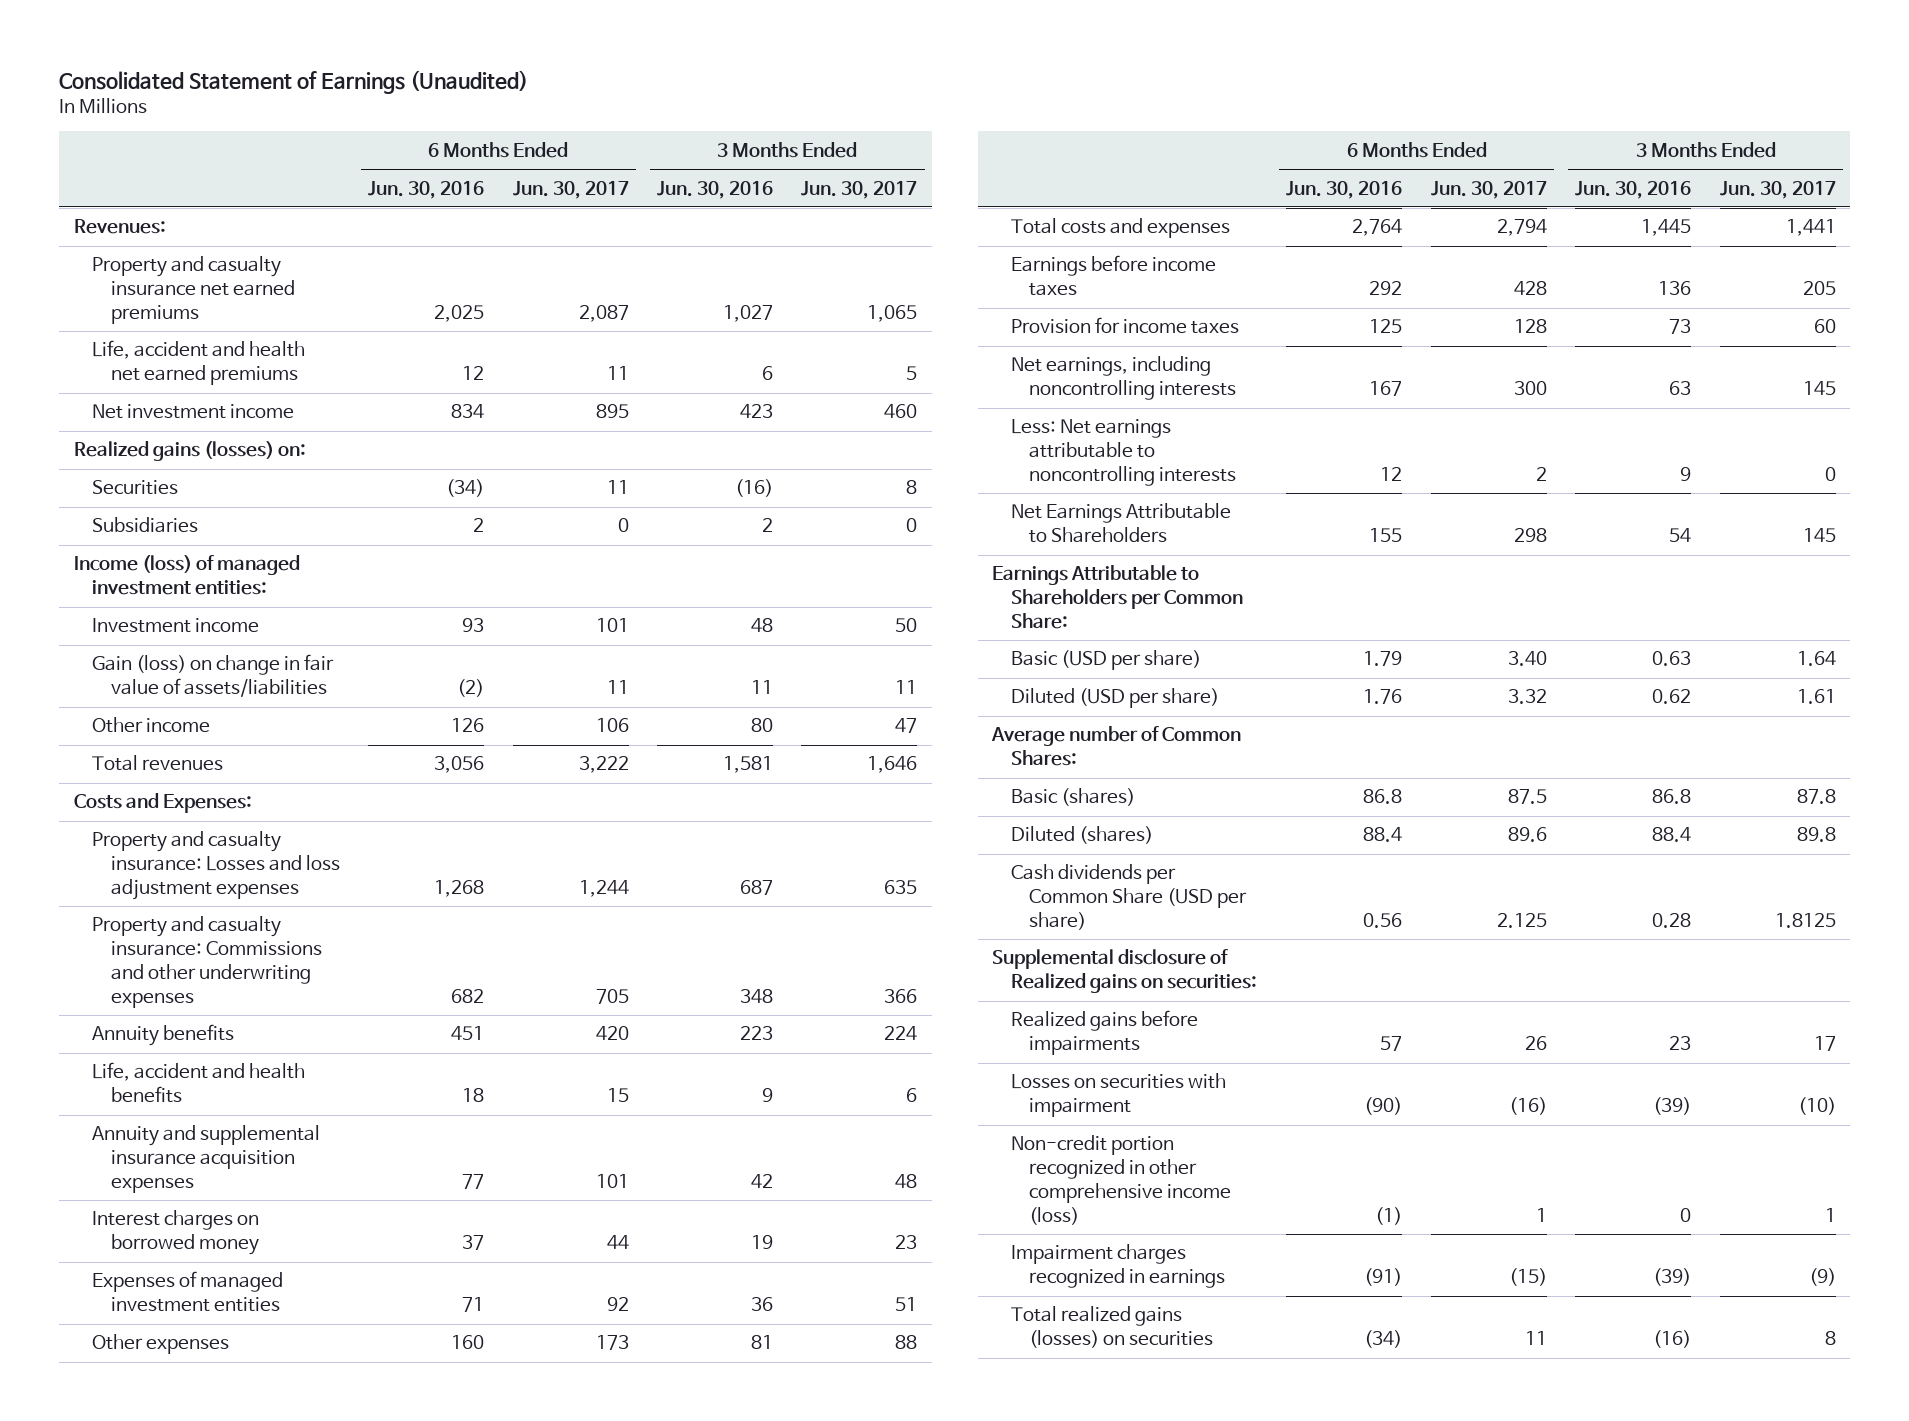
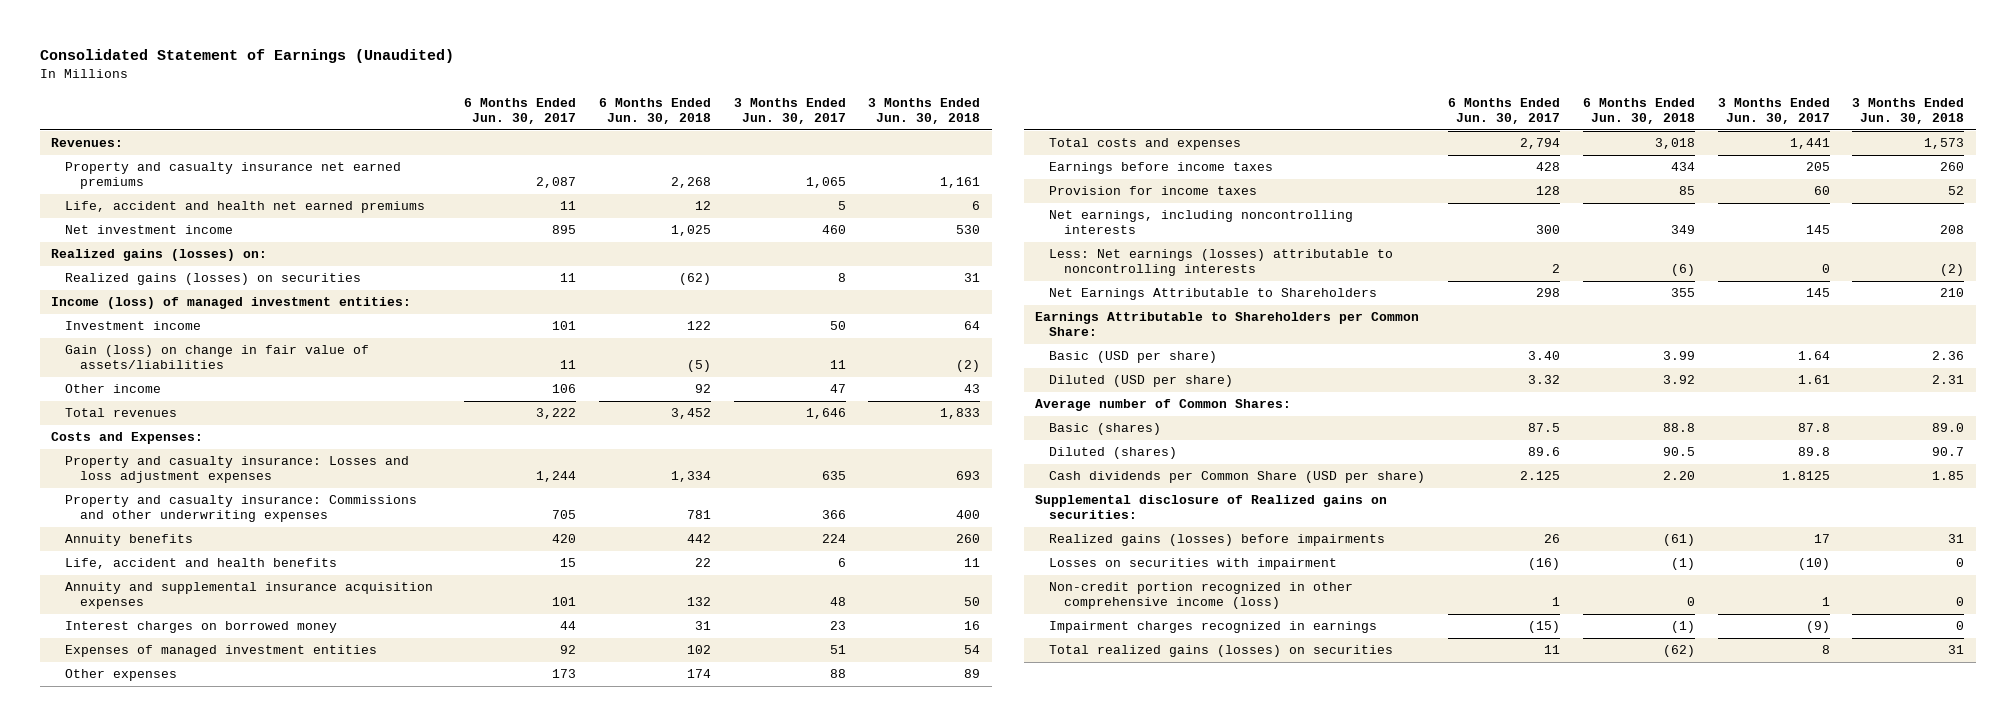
[368,180,485,199] Jun. 30, 2016 -> none
[657,180,774,199] Jun. 30, 2016 -> none
none -> [598,98,711,124] 6 Months Ended Jun. 30, 2018
none -> [868,98,981,124] 3 Months Ended Jun. 30, 2018
[92,517,199,534] Subsidiaries -> none
[92,480,179,496] Securities -> [65,273,362,286] Realized gains (losses) on securities
[1010,419,1237,487] Less: Net earnings attributable to noncontrolling interests -> [1049,249,1394,277] Less: Net earnings (losses) attributable to noncontrolling interests
[1010,1010,1198,1056] Realized gains before impairments -> [1049,534,1386,547] Realized gains (losses) before impairments

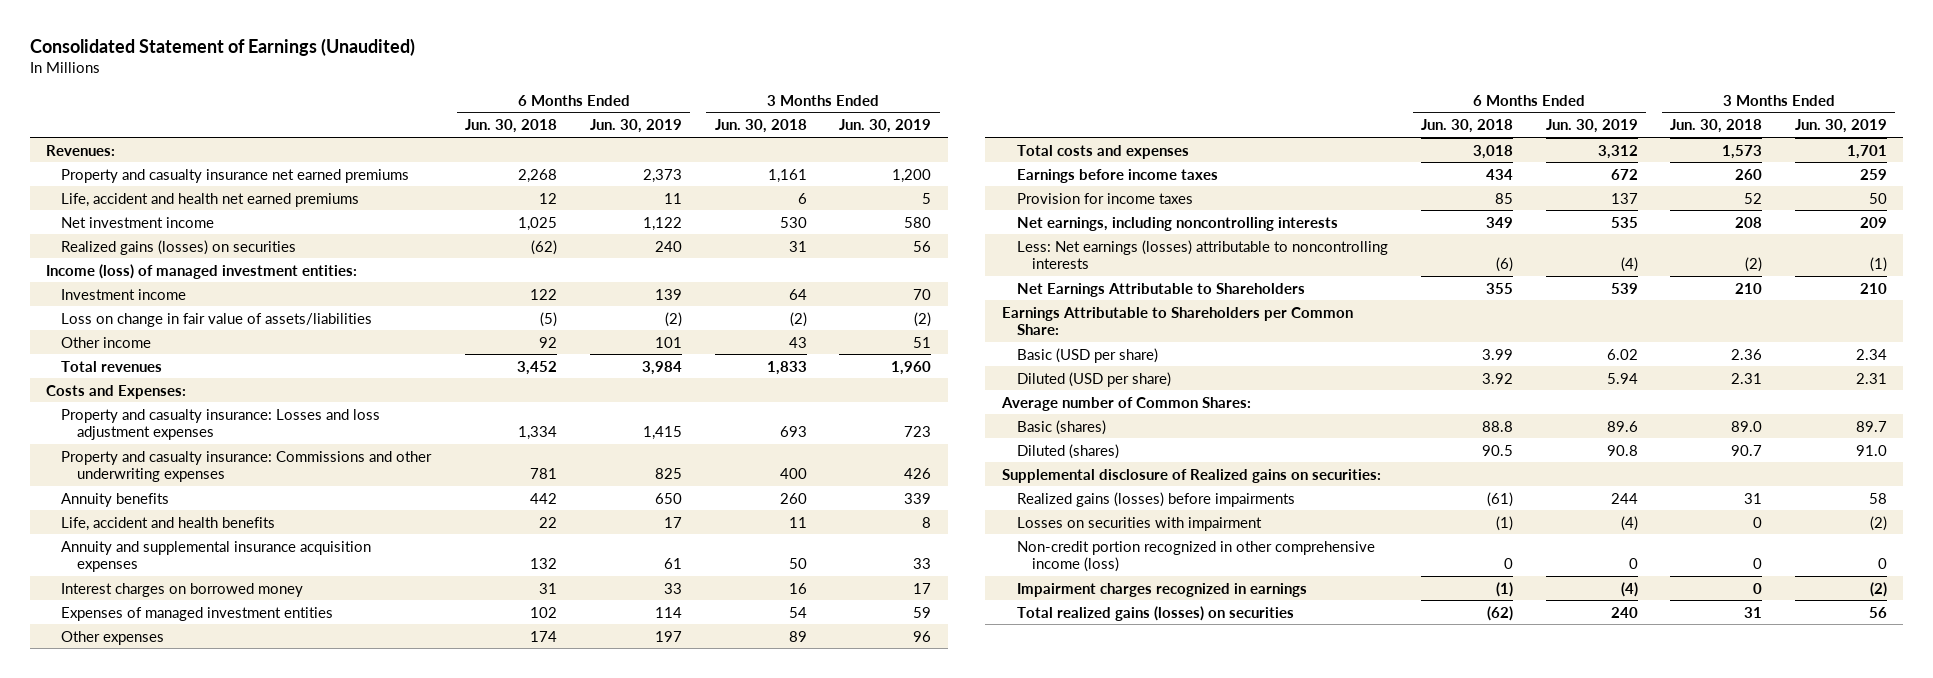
[464,98,577,124] 6 Months Ended Jun. 30, 2017 -> none
[733,98,846,124] 3 Months Ended Jun. 30, 2017 -> none
none -> [589,119,682,134] Jun. 30, 2019
none -> [839,119,932,134] Jun. 30, 2019
[51,249,268,262] Realized gains (losses) on: -> none
[65,345,370,370] Gain (loss) on change in fair value of assets/liabilities -> [61,312,373,327] Loss on change in fair value of assets/liabilities
[1049,471,1426,484] Cash dividends per Common Share (USD per share) -> none

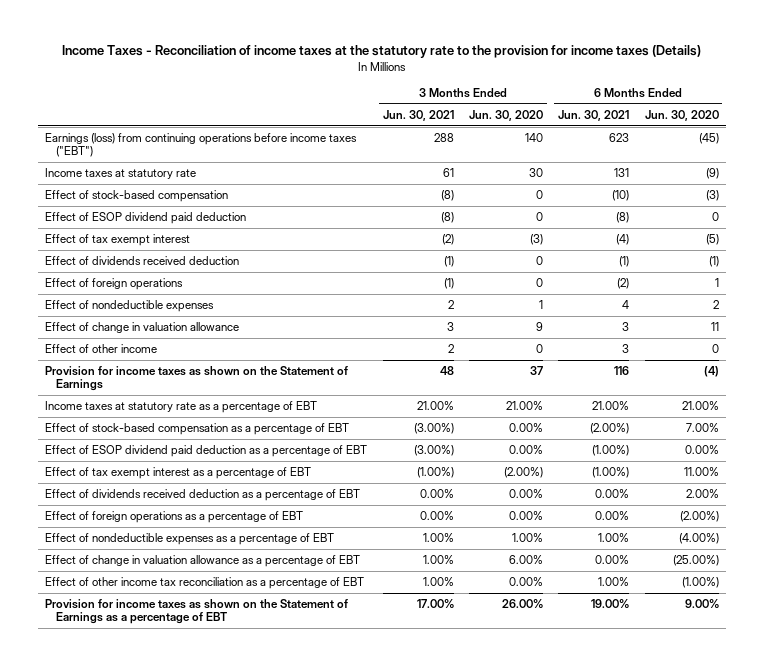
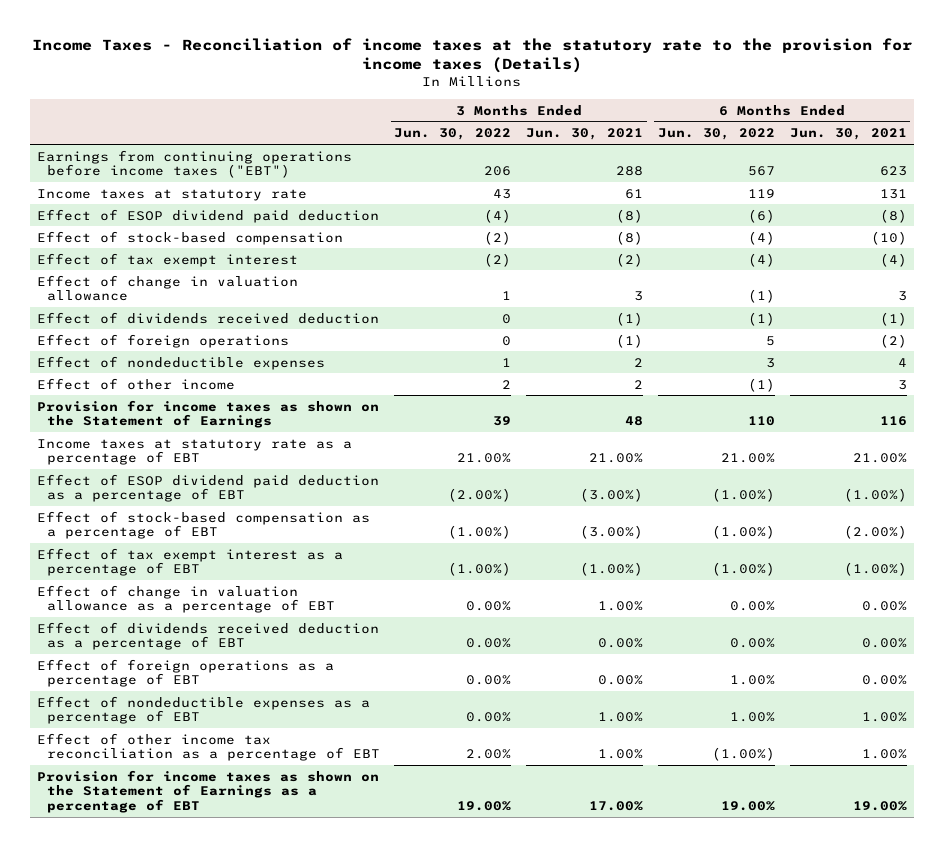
[469,110,544,122] Jun. 30, 2020 -> none
[644,110,719,122] Jun. 30, 2020 -> none
none -> [394,128,512,141] Jun. 30, 2022
none -> [657,128,775,141] Jun. 30, 2022
[45,133,358,158] Earnings (loss) from continuing operations before income taxes ("EBT") -> [37,149,353,179] Earnings from continuing operations before income taxes ("EBT")
[45,190,229,203] Effect of stock-based compensation -> [37,230,344,245] Effect of stock-based compensation
[45,322,240,334] Effect of change in valuation allowance -> [37,274,299,302] Effect of change in valuation allowance
[45,423,350,436] Effect of stock-based compensation as a percentage of EBT -> [37,510,371,540] Effect of stock-based compensation as a percentage of EBT
[45,555,361,568] Effect of change in valuation allowance as a percentage of EBT -> [37,584,335,614] Effect of change in valuation allowance as a percentage of EBT

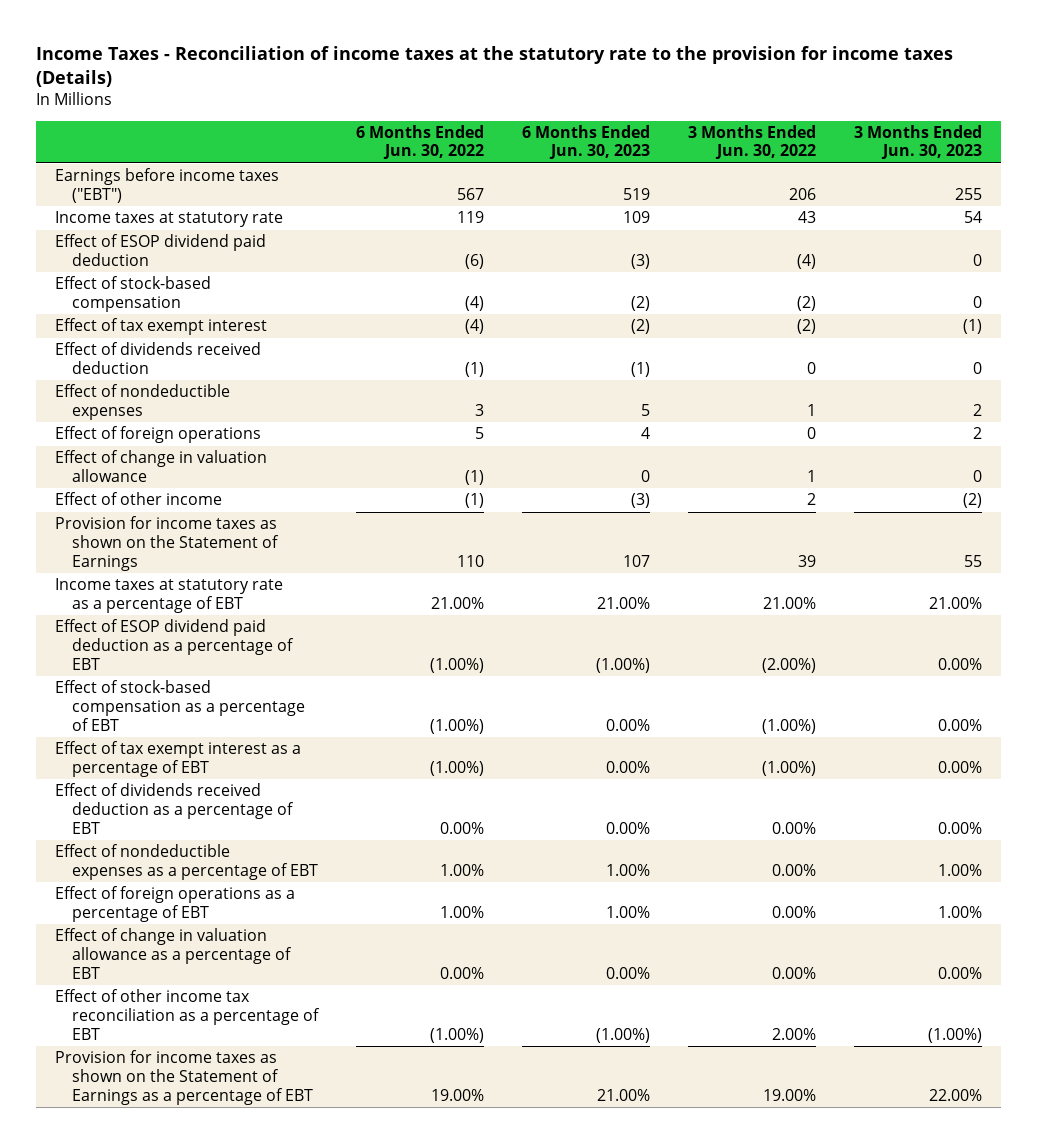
[526,128,644,141] Jun. 30, 2021 -> none
[789,128,907,141] Jun. 30, 2021 -> none
none -> [522,124,651,160] 6 Months Ended Jun. 30, 2023
none -> [854,124,983,160] 3 Months Ended Jun. 30, 2023
[37,149,353,179] Earnings from continuing operations before income taxes ("EBT") -> [54,168,279,203] Earnings before income taxes ("EBT")
[37,333,290,348] Effect of foreign operations -> [54,426,261,444] Effect of foreign operations
[37,274,299,302] Effect of change in valuation allowance -> [54,450,267,482] Effect of change in valuation allowance
[37,658,335,688] Effect of foreign operations as a percentage of EBT -> [54,886,295,922] Effect of foreign operations as a percentage of EBT
[37,584,335,614] Effect of change in valuation allowance as a percentage of EBT -> [54,928,293,979] Effect of change in valuation allowance as a percentage of EBT

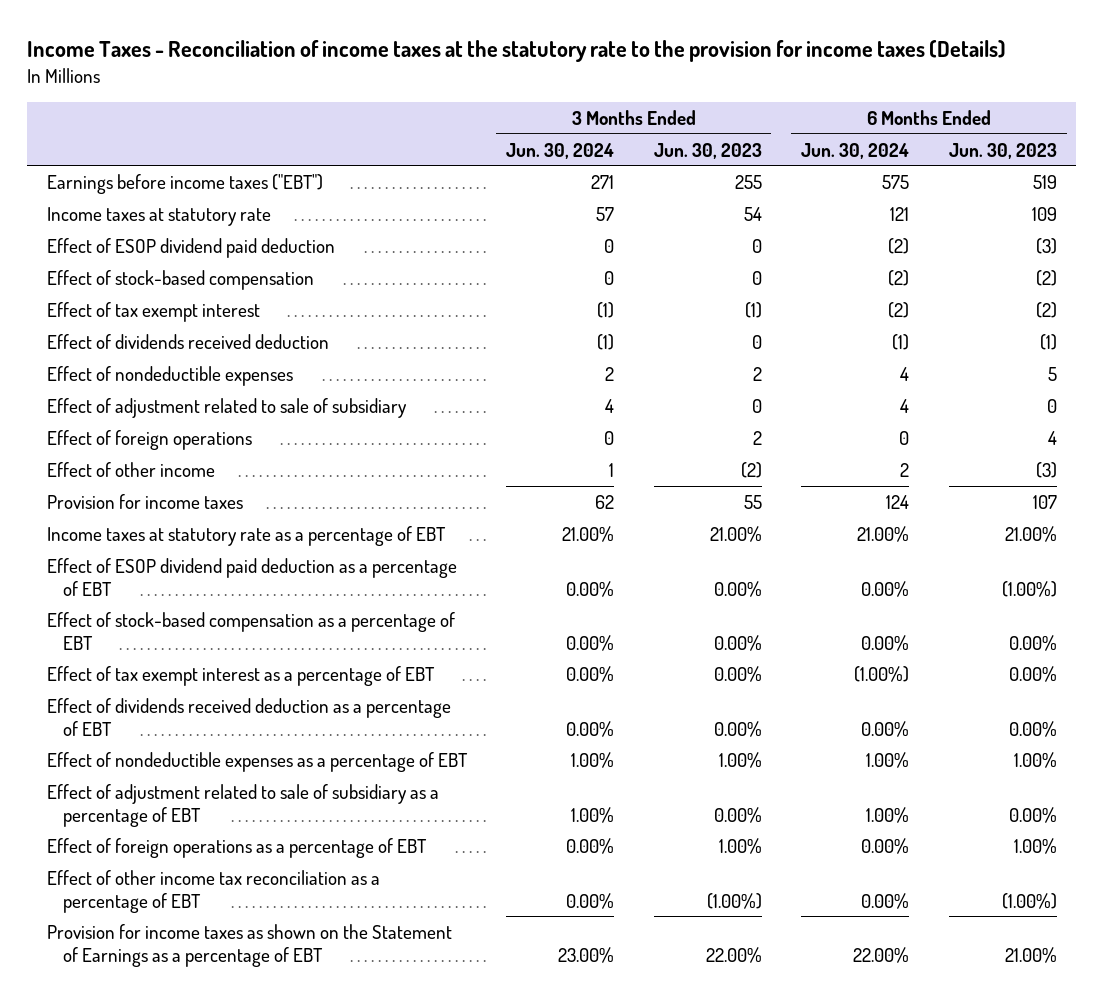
[356,124,485,160] 6 Months Ended Jun. 30, 2022 -> none
[688,124,817,160] 3 Months Ended Jun. 30, 2022 -> none
none -> [506,142,615,159] Jun. 30, 2024
none -> [801,142,910,159] Jun. 30, 2024
none -> [46,397,407,418] Effect of adjustment related to sale of subsidiary
[54,450,267,482] Effect of change in valuation allowance -> none
[54,516,280,571] Provision for income taxes as shown on the Statement of Earnings -> [46,493,243,509] Provision for income taxes
none -> [46,783,439,827] Effect of adjustment related to sale of subsidiary as a percentage of EBT
[54,928,293,979] Effect of change in valuation allowance as a percentage of EBT -> none

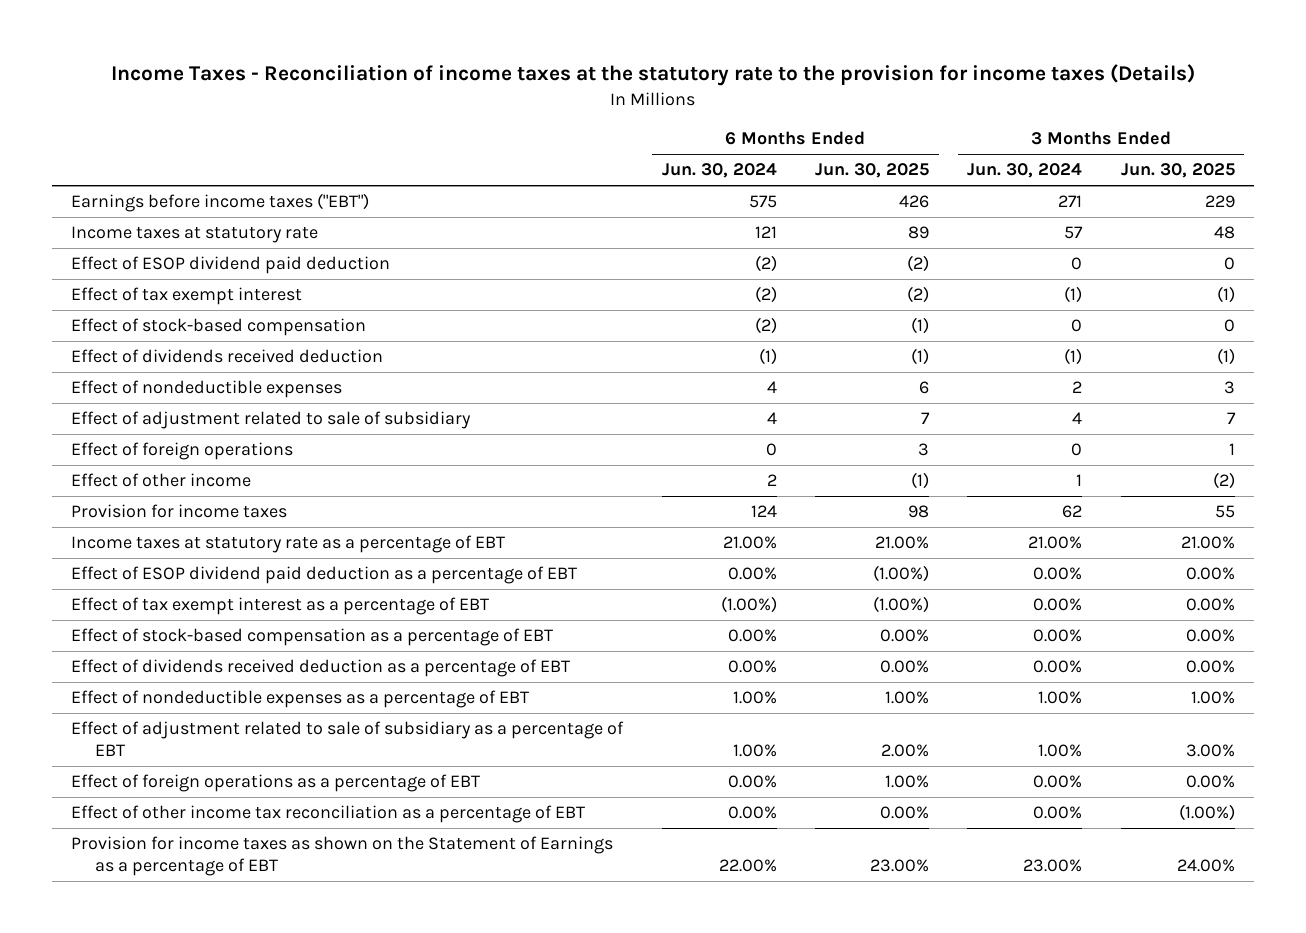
[653,142,762,159] Jun. 30, 2023 -> none
[948,142,1057,159] Jun. 30, 2023 -> none
none -> [815,163,930,179] Jun. 30, 2025
none -> [1120,163,1235,179] Jun. 30, 2025
[46,269,314,290] Effect of stock-based compensation -> [71,318,367,337] Effect of stock-based compensation
[46,611,455,650] Effect of stock-based compensation as a percentage of EBT -> [71,628,554,647] Effect of stock-based compensation as a percentage of EBT

